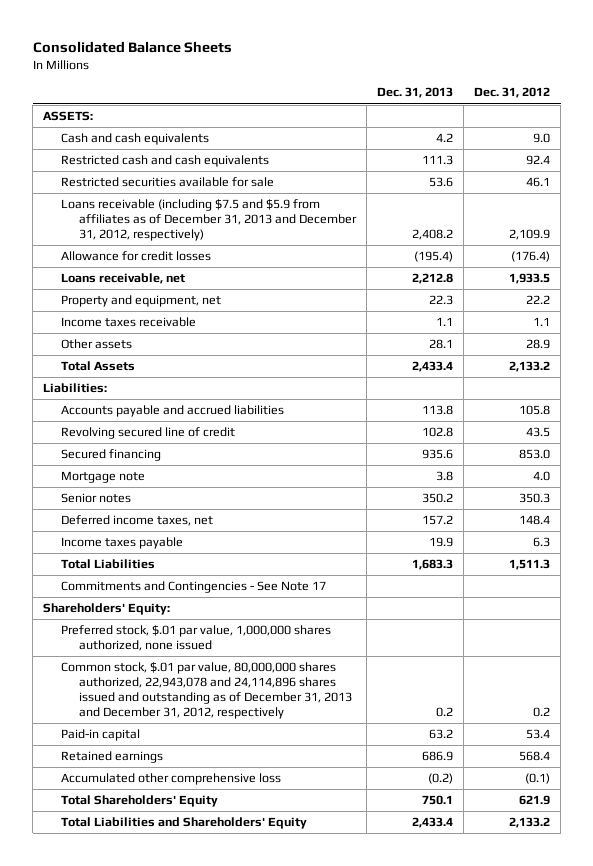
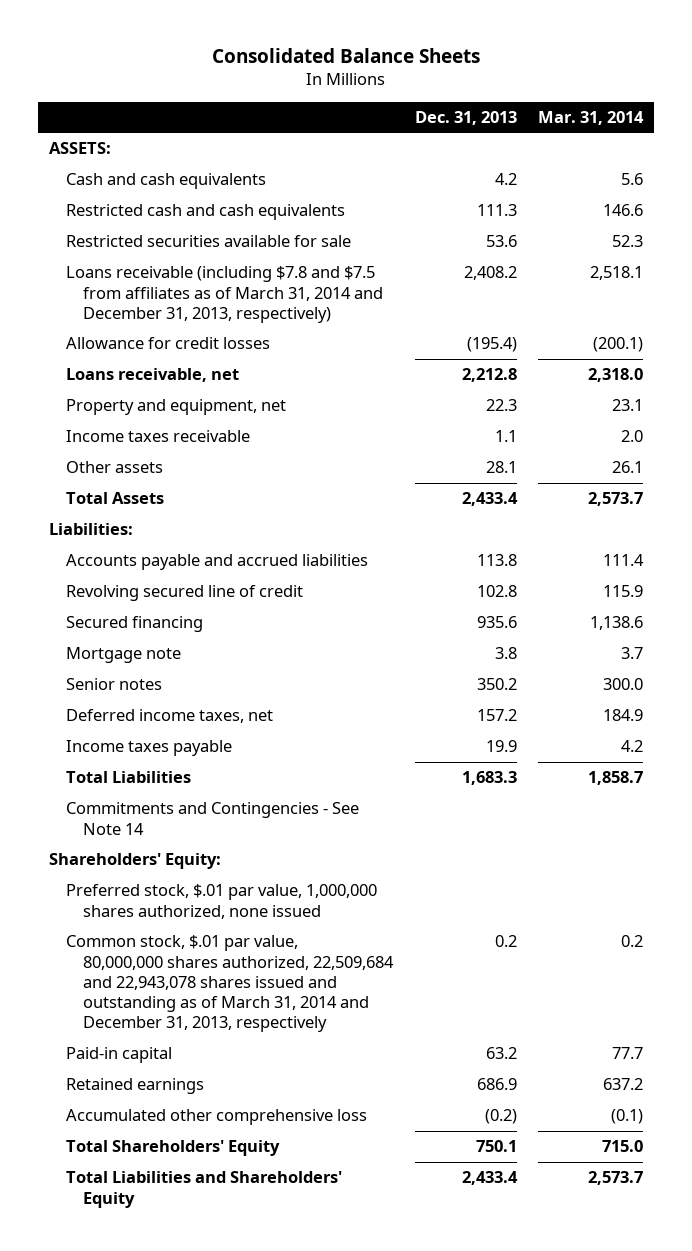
[474,87,551,99] Dec. 31, 2012 -> none
none -> [538,110,645,125] Mar. 31, 2014
[60,199,357,242] Loans receivable (including $7.5 and $5.9 from affiliates as of December 31, 2013 and December 31, 2012, respectively) -> [65,266,383,323] Loans receivable (including $7.8 and $7.5 from affiliates as of March 31, 2014 and December 31, 2013, respectively)
[60,581,326,594] Commitments and Contingencies - See Note 17 -> [65,802,359,835] Commitments and Contingencies - See Note 14
[60,662,352,720] Common stock, $.01 par value, 80,000,000 shares authorized, 22,943,078 and 24,114,896 shares issued and outstanding as of December 31, 2013 and December 31, 2012, respectively -> [65,935,394,1033] Common stock, $.01 par value, 80,000,000 shares authorized, 22,509,684 and 22,943,078 shares issued and outstanding as of March 31, 2014 and December 31, 2013, respectively

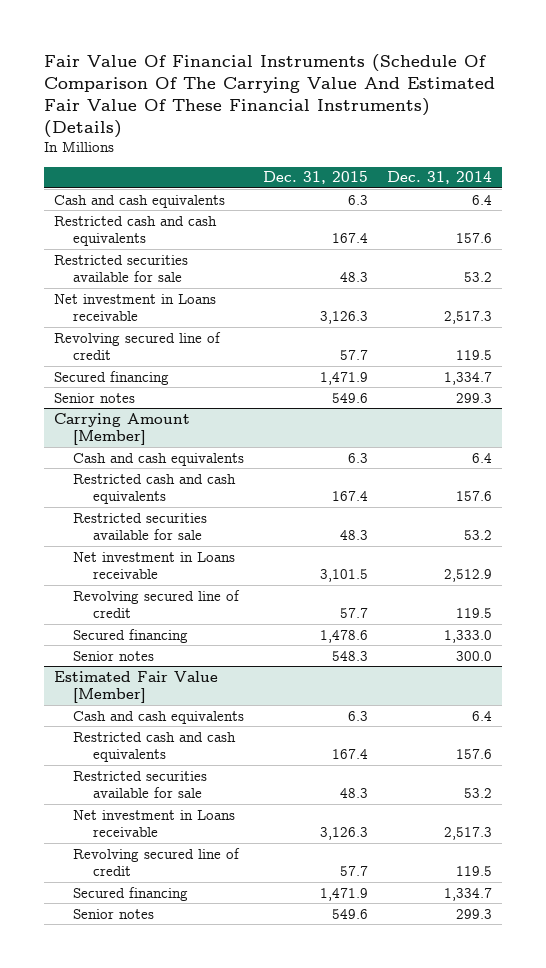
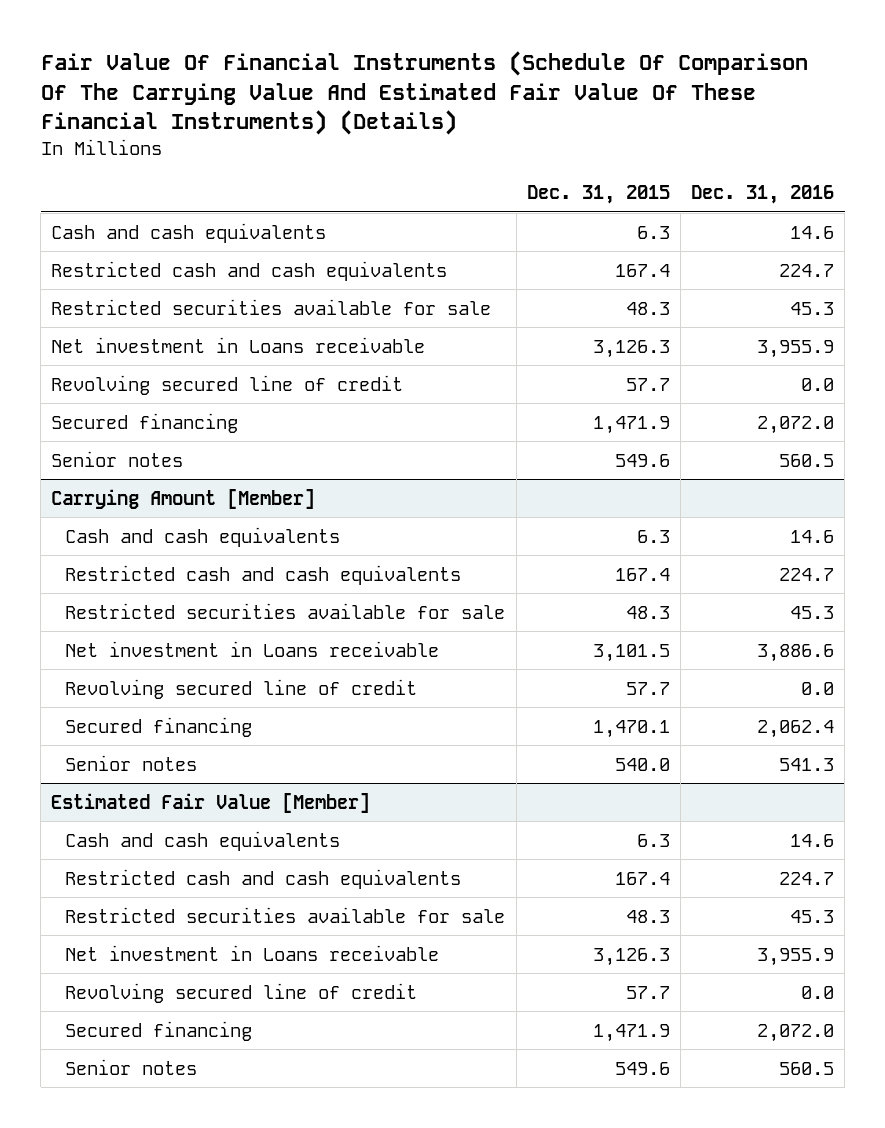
[387,171,493,185] Dec. 31, 2014 -> none
none -> [691,185,835,205] Dec. 31, 2016
[320,629,369,643] 1,478.6 -> [592,719,670,738] 1,470.1
[332,650,369,661] 548.3 -> [614,757,670,771] 540.0

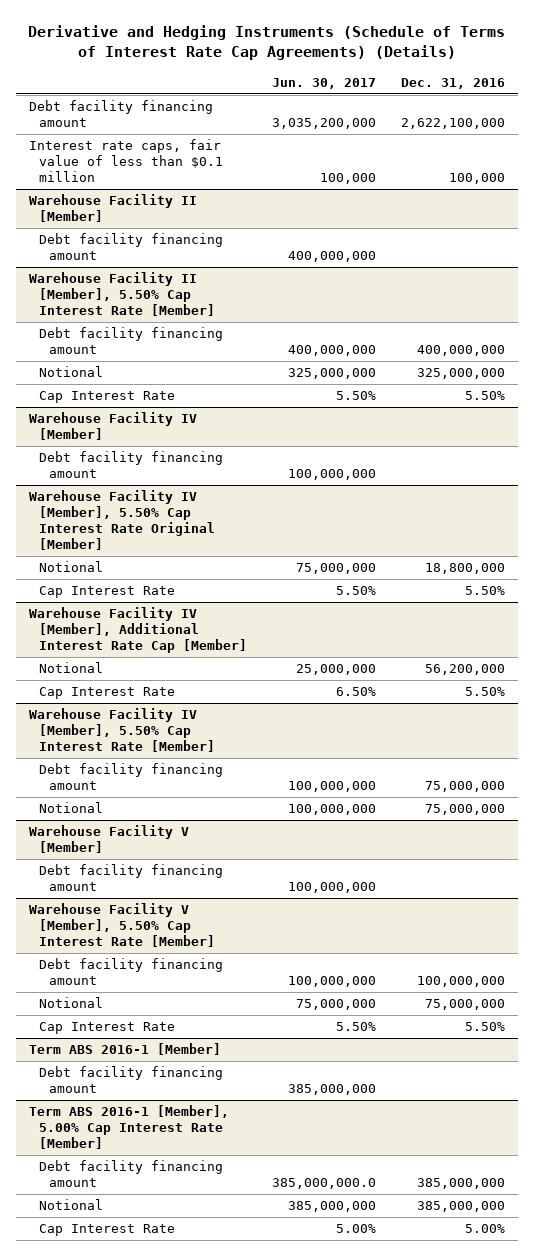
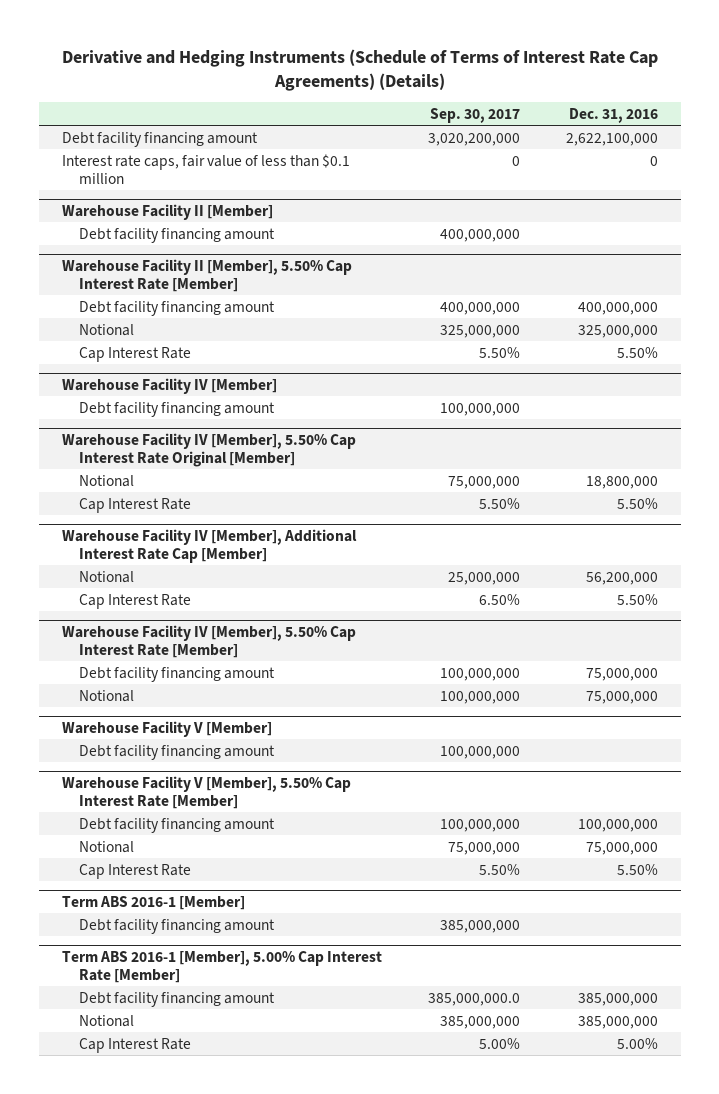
[272,77,377,89] Jun. 30, 2017 -> none
none -> [429,107,520,123] Sep. 30, 2017
[449,173,506,185] 100,000 -> [649,155,658,166] 0

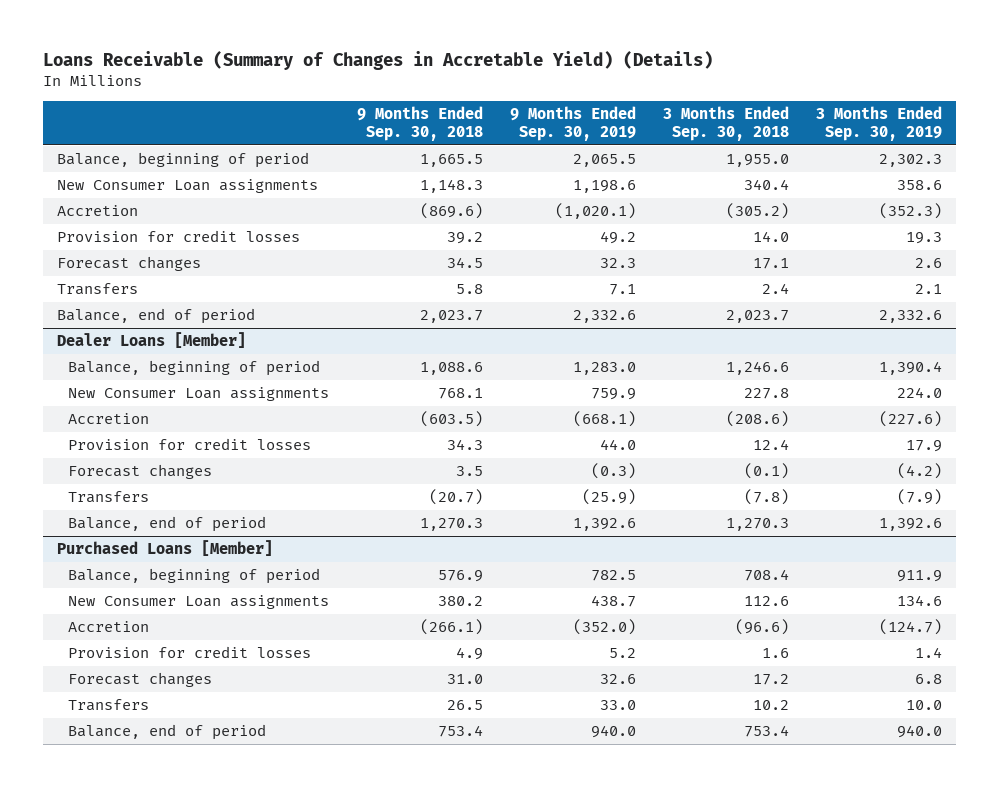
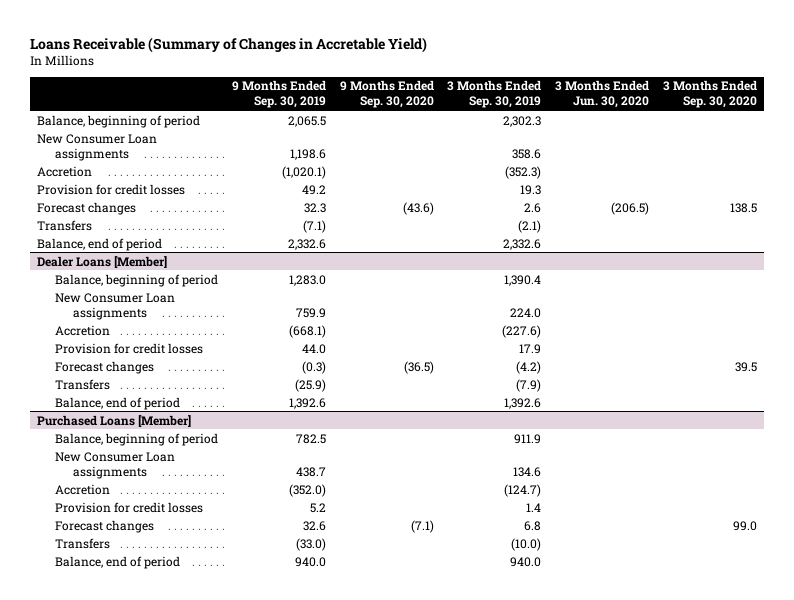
[42,51,713,71] Loans Receivable (Summary of Changes in Accretable Yield) (Details) -> [30,36,428,53] Loans Receivable (Summary of Changes in Accretable Yield)
[356,106,483,141] 9 Months Ended Sep. 30, 2018 -> none
[663,106,790,141] 3 Months Ended Sep. 30, 2018 -> none
none -> [339,80,434,109] 9 Months Ended Sep. 30, 2020
none -> [555,80,650,109] 3 Months Ended Jun. 30, 2020
none -> [663,80,758,109] 3 Months Ended Sep. 30, 2020
[608,284,636,296] 7.1 -> [302,219,326,233] (7.1)
[915,284,943,295] 2.1 -> [518,219,542,233] (2.1)
[599,700,636,711] 33.0 -> [295,537,326,551] (33.0)
[906,700,943,711] 10.0 -> [511,537,542,551] (10.0)

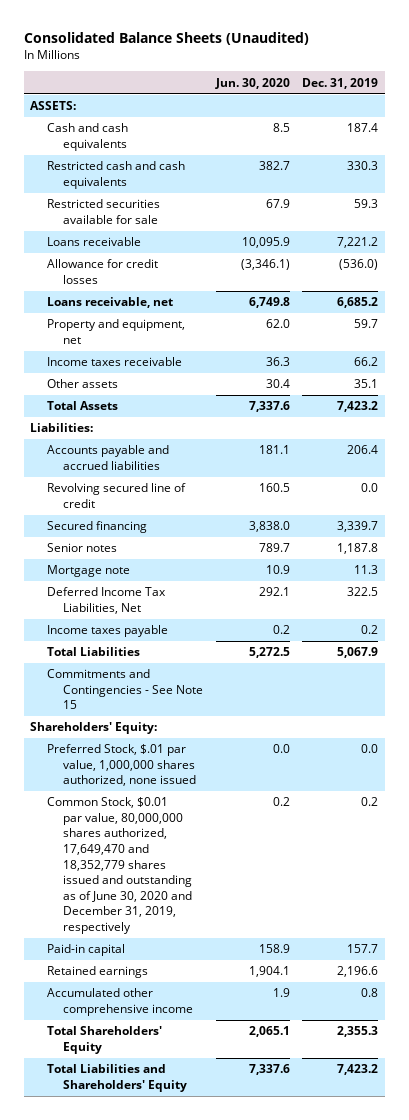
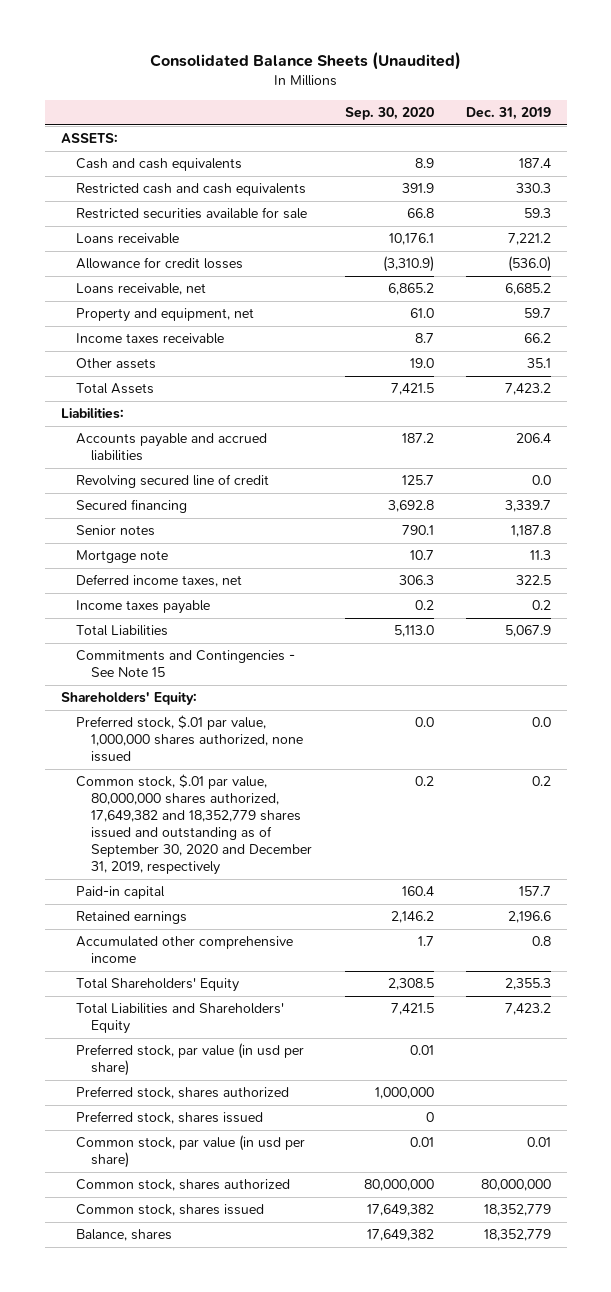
[214,77,290,89] Jun. 30, 2020 -> none
none -> [344,106,434,120] Sep. 30, 2020
[46,587,166,614] Deferred Income Tax Liabilities, Net -> [75,574,242,588] Deferred income taxes, net
[46,744,196,787] Preferred Stock, $.01 par value, 1,000,000 shares authorized, none issued -> [75,715,304,763] Preferred stock, $.01 par value, 1,000,000 shares authorized, none issued
[46,797,192,934] Common Stock, $0.01 par value, 80,000,000 shares authorized, 17,649,470 and 18,352,779 shares issued and outstanding as of June 30, 2020 and December 31, 2019, respectively -> [75,774,313,876] Common stock, $.01 par value, 80,000,000 shares authorized, 17,649,382 and 18,352,779 shares issued and outstanding as of September 30, 2020 and December 31, 2019, respectively
none -> [75,1043,304,1077] Preferred stock, par value (in usd per share)
none -> [75,1086,289,1100] Preferred stock, shares authorized
none -> [75,1111,263,1125] Preferred stock, shares issued
none -> [75,1135,305,1169] Common stock, par value (in usd per share)
none -> [75,1179,290,1192] Common stock, shares authorized
none -> [75,1204,264,1217] Common stock, shares issued
none -> [75,1229,172,1242] Balance, shares

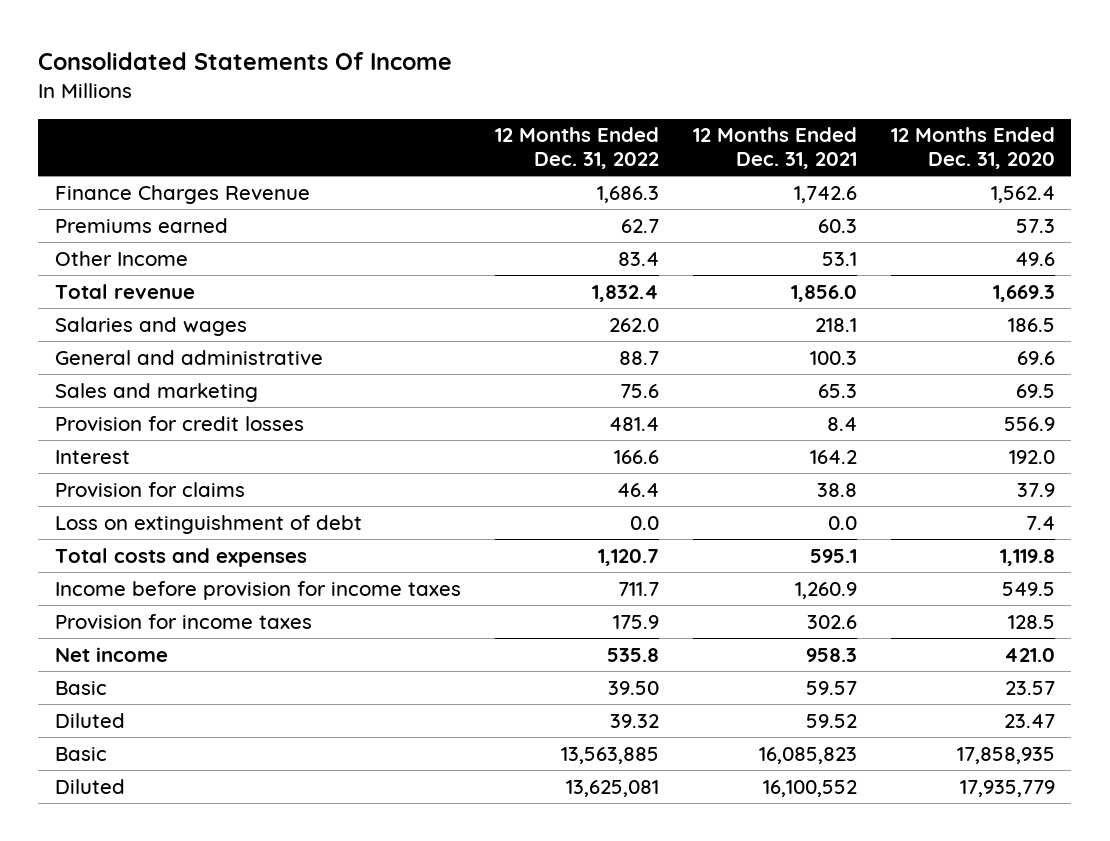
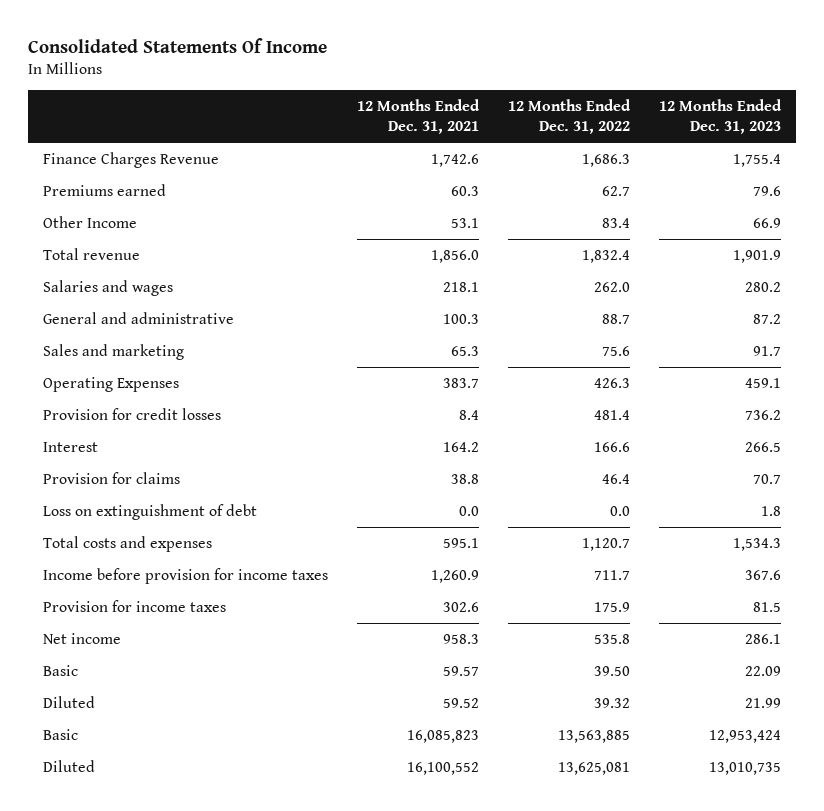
[890,127,1055,170] 12 Months Ended Dec. 31, 2020 -> none
none -> [659,99,783,134] 12 Months Ended Dec. 31, 2023
none -> [42,377,179,393] Operating Expenses

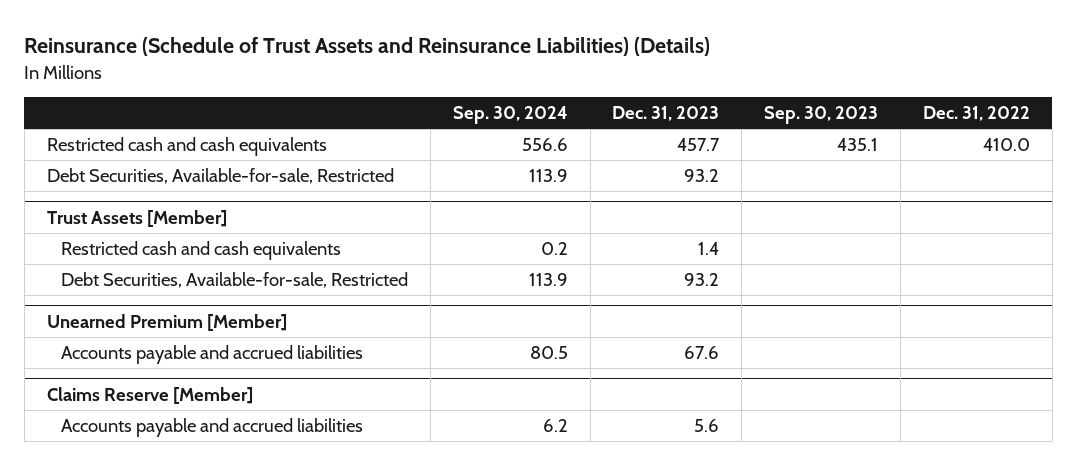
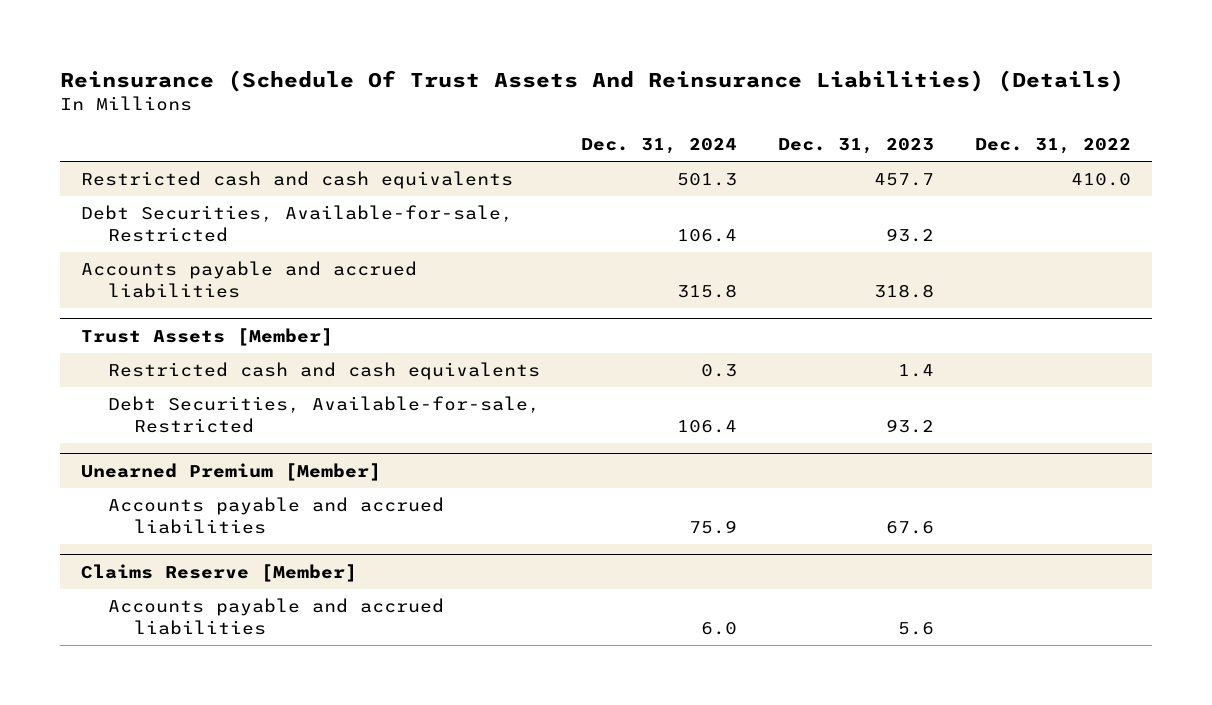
[24,37,711,57] Reinsurance (Schedule of Trust Assets and Reinsurance Liabilities) (Details) -> [60,69,1125,92] Reinsurance (Schedule Of Trust Assets And Reinsurance Liabilities) (Details)
[452,106,568,125] Sep. 30, 2024 -> none
[764,106,879,125] Sep. 30, 2023 -> none
none -> [580,138,737,155] Dec. 31, 2024
none -> [80,261,417,298] Accounts payable and accrued liabilities

